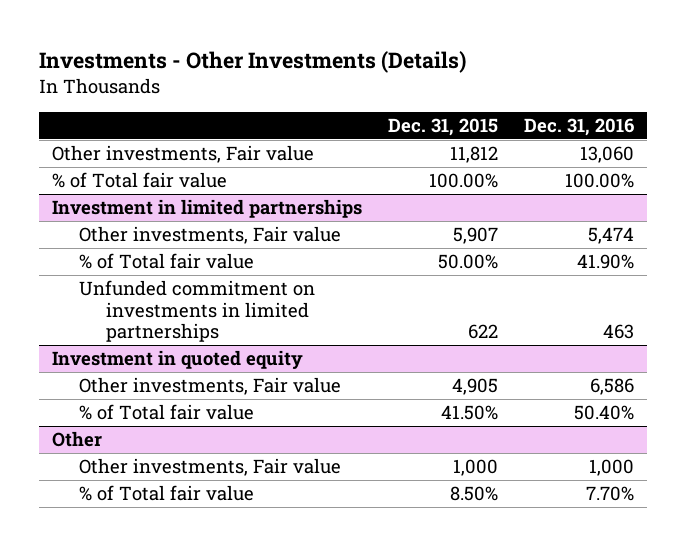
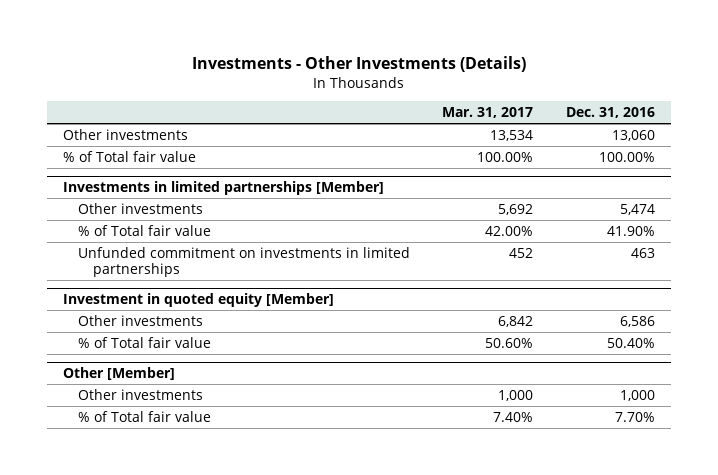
[388,117,499,136] Dec. 31, 2015 -> none
none -> [442,107,534,119] Mar. 31, 2017
[52,145,315,164] Other investments, Fair value -> [63,128,189,140] Other investments
[52,199,363,219] Investment in limited partnerships -> [63,181,385,196] Investments in limited partnerships [Member]
[79,226,342,245] Other investments, Fair value -> [78,202,204,214] Other investments
[52,350,304,370] Investment in quoted equity -> [63,293,335,308] Investment in quoted equity [Member]
[79,377,342,396] Other investments, Fair value -> [78,314,204,326] Other investments
[52,431,103,448] Other -> [63,367,176,381] Other [Member]
[79,458,342,477] Other investments, Fair value -> [78,388,204,400] Other investments

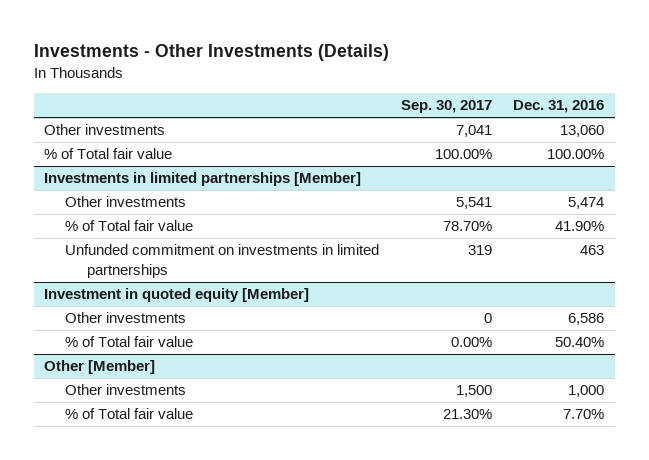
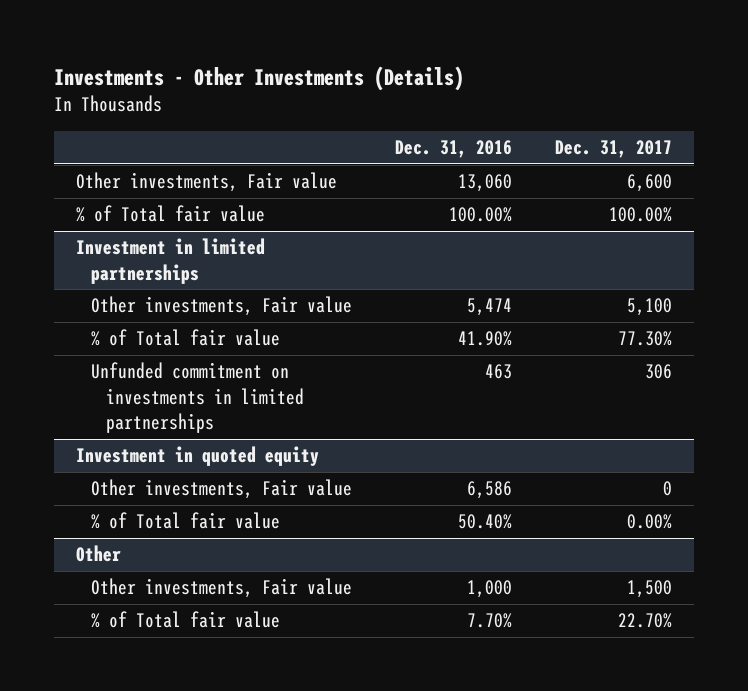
[400,100,492,114] Sep. 30, 2017 -> none
none -> [555,140,673,159] Dec. 31, 2017
[44,124,166,136] Other investments -> [75,172,337,193] Other investments, Fair value
[44,172,362,187] Investments in limited partnerships [Member] -> [75,238,265,284] Investment in limited partnerships
[65,196,187,208] Other investments -> [91,296,353,317] Other investments, Fair value
[44,288,310,303] Investment in quoted equity [Member] -> [75,446,319,467] Investment in quoted equity
[65,312,187,324] Other investments -> [91,479,353,500] Other investments, Fair value
[44,360,156,375] Other [Member] -> [75,545,121,563] Other
[65,384,187,396] Other investments -> [91,578,353,599] Other investments, Fair value

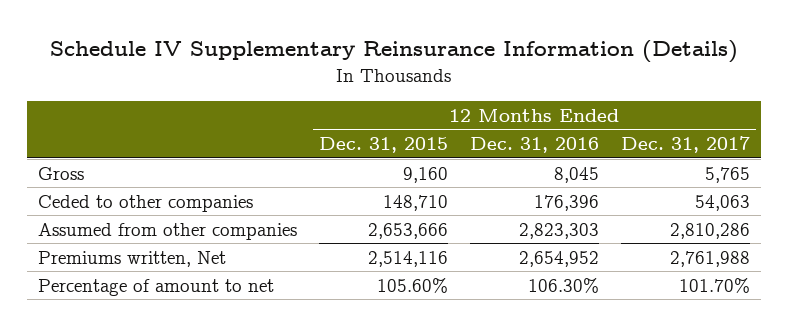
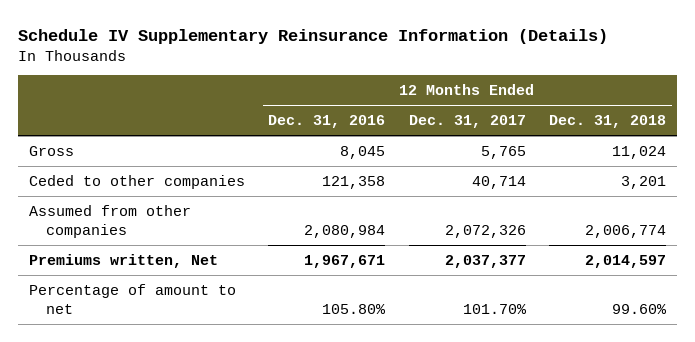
[318,137,448,154] Dec. 31, 2015 -> none
none -> [548,115,666,129] Dec. 31, 2018
[533,194,599,211] 176,396 -> [322,175,386,189] 121,358
[695,194,751,211] 54,063 -> [471,175,526,189] 40,714
[518,222,599,239] 2,823,303 -> [304,224,386,238] 2,080,984
[670,222,751,239] 2,810,286 -> [444,224,526,238] 2,072,326
[518,250,599,267] 2,654,952 -> [304,254,386,268] 1,967,671
[670,250,751,267] 2,761,988 -> [444,254,526,268] 2,037,377
[527,277,599,293] 106.30% -> [322,303,387,314] 105.80%

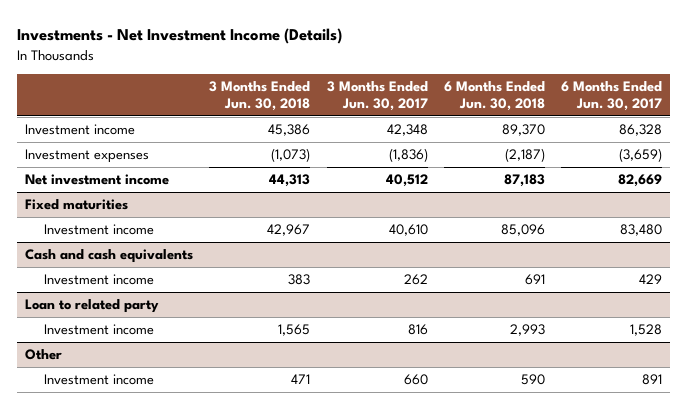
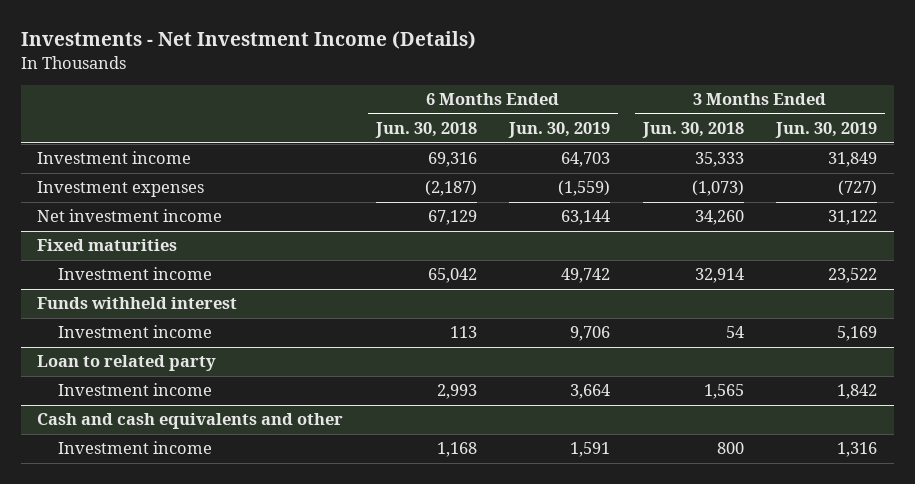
[326,81,428,112] 3 Months Ended Jun. 30, 2017 -> none
[560,81,662,112] 6 Months Ended Jun. 30, 2017 -> none
none -> [508,122,611,139] Jun. 30, 2019
none -> [775,122,878,139] Jun. 30, 2019
[268,124,311,137] 45,386 -> [694,152,744,168] 35,333
[501,124,545,137] 89,370 -> [427,152,477,168] 69,316
[269,174,311,188] 44,313 -> [694,210,744,226] 34,260
[503,174,545,188] 87,183 -> [427,210,477,226] 67,129
[25,249,194,264] Cash and cash equivalents -> none
[267,224,311,237] 42,967 -> [694,268,744,284] 32,914
[500,224,545,237] 85,096 -> [427,268,477,284] 65,042
none -> [37,297,238,310] Funds withheld interest
[288,274,311,286] 383 -> [725,326,744,339] 54
[524,274,545,286] 691 -> [449,326,477,339] 113
[25,349,63,361] Other -> none
none -> [37,413,344,430] Cash and cash equivalents and other
[291,374,311,385] 471 -> [716,442,744,455] 800
[520,374,545,386] 590 -> [436,442,477,458] 1,168

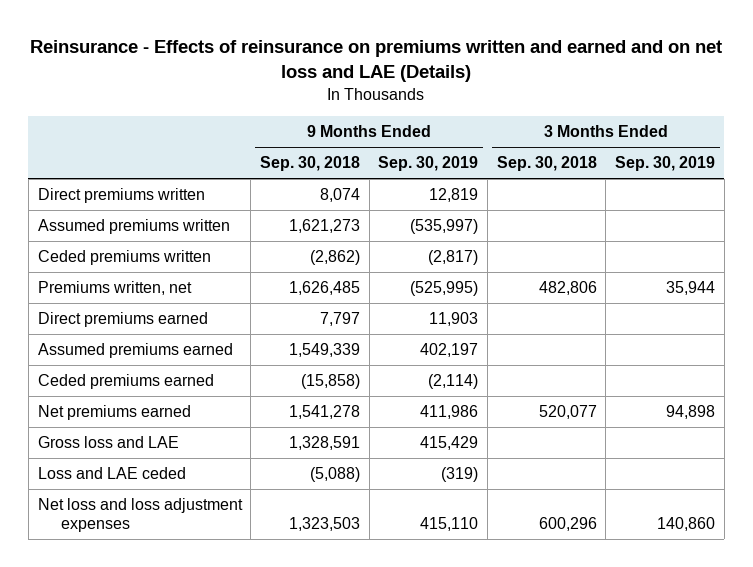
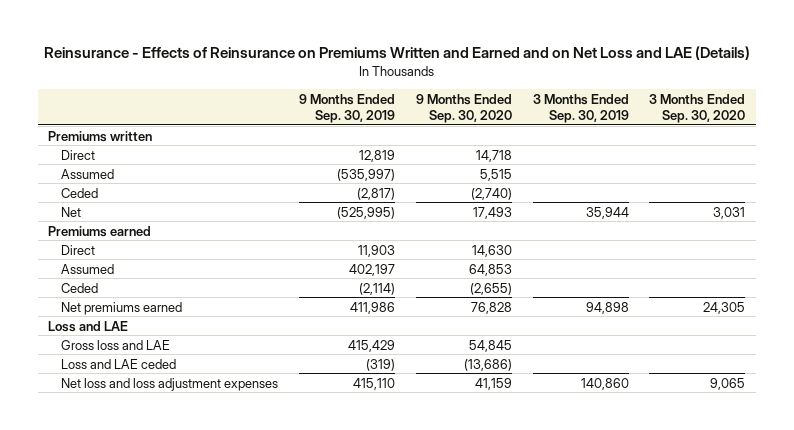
[30,40,723,83] Reinsurance - Effects of reinsurance on premiums written and earned and on net loss and LAE (Details) -> [43,46,750,61] Reinsurance - Effects of Reinsurance on Premiums Written and Earned and on Net Loss and LAE (Details)
[259,156,360,172] Sep. 30, 2018 -> none
[496,156,597,172] Sep. 30, 2018 -> none
none -> [415,93,512,124] 9 Months Ended Sep. 30, 2020
none -> [649,93,746,124] 3 Months Ended Sep. 30, 2020
none -> [48,130,153,142] Premiums written
[37,188,205,204] Direct premiums written -> [60,149,95,160] Direct
[37,219,230,235] Assumed premiums written -> [60,168,114,179] Assumed
[37,250,211,266] Ceded premiums written -> [60,187,98,198] Ceded
[37,281,192,296] Premiums written, net -> [60,206,81,217] Net
none -> [48,225,152,237] Premiums earned
[37,312,208,328] Direct premiums earned -> [60,244,95,255] Direct
[37,343,233,359] Assumed premiums earned -> [60,263,114,274] Assumed
[37,374,214,390] Ceded premiums earned -> [60,282,98,293] Ceded
none -> [48,320,129,332] Loss and LAE

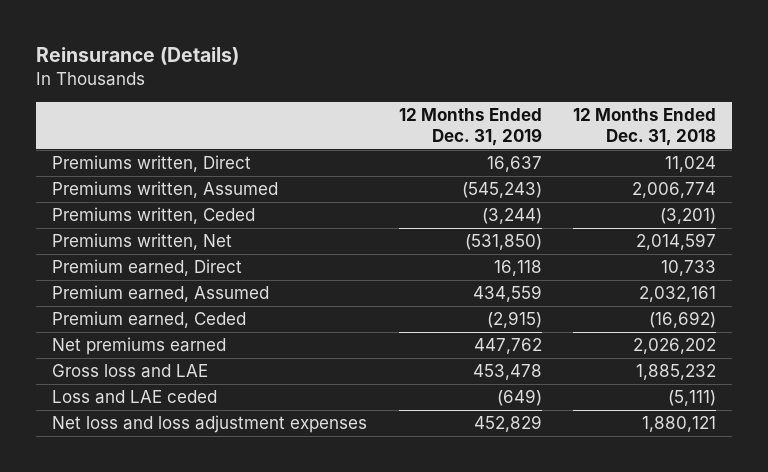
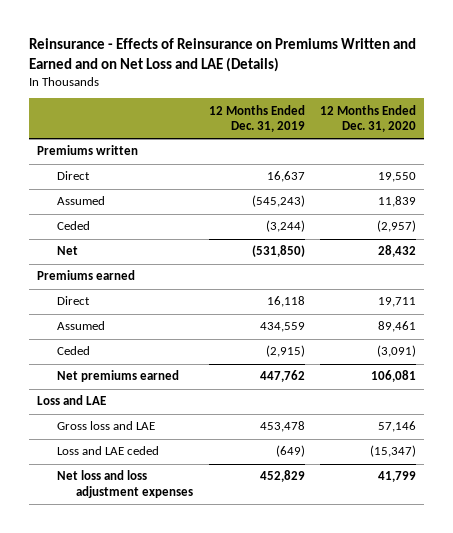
[36,47,240,66] Reinsurance (Details) -> [29,37,417,72] Reinsurance - Effects of Reinsurance on Premiums Written and Earned and on Net Loss and LAE (Details)
[573,107,717,146] 12 Months Ended Dec. 31, 2018 -> none
none -> [319,104,416,132] 12 Months Ended Dec. 31, 2020
none -> [36,145,138,156] Premiums written
[51,155,251,173] Premiums written, Direct -> [56,171,90,181] Direct
[51,181,278,199] Premiums written, Assumed -> [56,196,105,206] Assumed
[51,207,255,225] Premiums written, Ceded -> [56,221,90,231] Ceded
[51,233,232,251] Premiums written, Net -> [56,246,78,256] Net
none -> [36,270,135,281] Premiums earned
[51,259,242,277] Premium earned, Direct -> [56,296,90,306] Direct
[51,285,269,303] Premium earned, Assumed -> [56,321,105,331] Assumed
[51,311,246,329] Premium earned, Ceded -> [56,346,90,356] Ceded
none -> [36,395,106,406] Loss and LAE

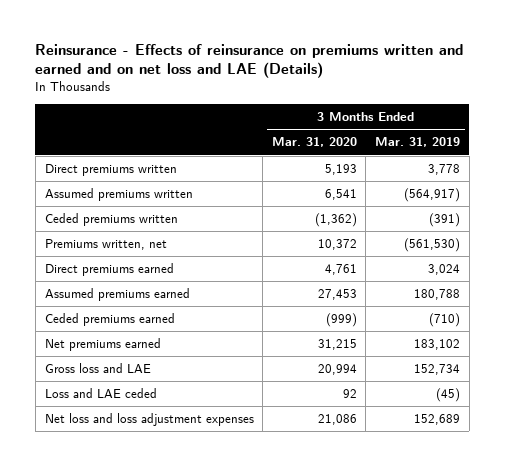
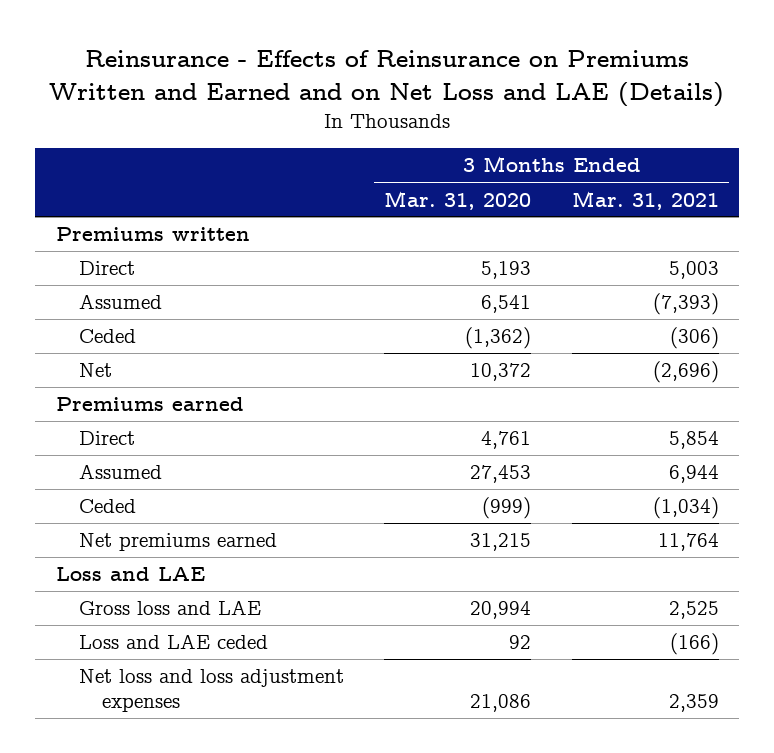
[35,43,464,79] Reinsurance - Effects of reinsurance on premiums written and earned and on net loss and LAE (Details) -> [49,50,725,107] Reinsurance - Effects of Reinsurance on Premiums Written and Earned and on Net Loss and LAE (Details)
[375,137,461,148] Mar. 31, 2019 -> none
none -> [571,190,719,210] Mar. 31, 2021
none -> [55,227,250,242] Premiums written
[44,164,177,177] Direct premiums written -> [78,261,135,276] Direct
[44,188,193,202] Assumed premiums written -> [78,294,162,310] Assumed
[44,213,178,227] Ceded premiums written -> [78,329,136,344] Ceded
[44,239,167,251] Premiums written, net -> [78,363,112,378] Net
none -> [55,397,244,412] Premiums earned
[44,263,174,277] Direct premiums earned -> [78,431,135,446] Direct
[44,288,190,302] Assumed premiums earned -> [78,464,162,480] Assumed
[44,313,175,327] Ceded premiums earned -> [78,499,136,514] Ceded
none -> [55,567,205,582] Loss and LAE

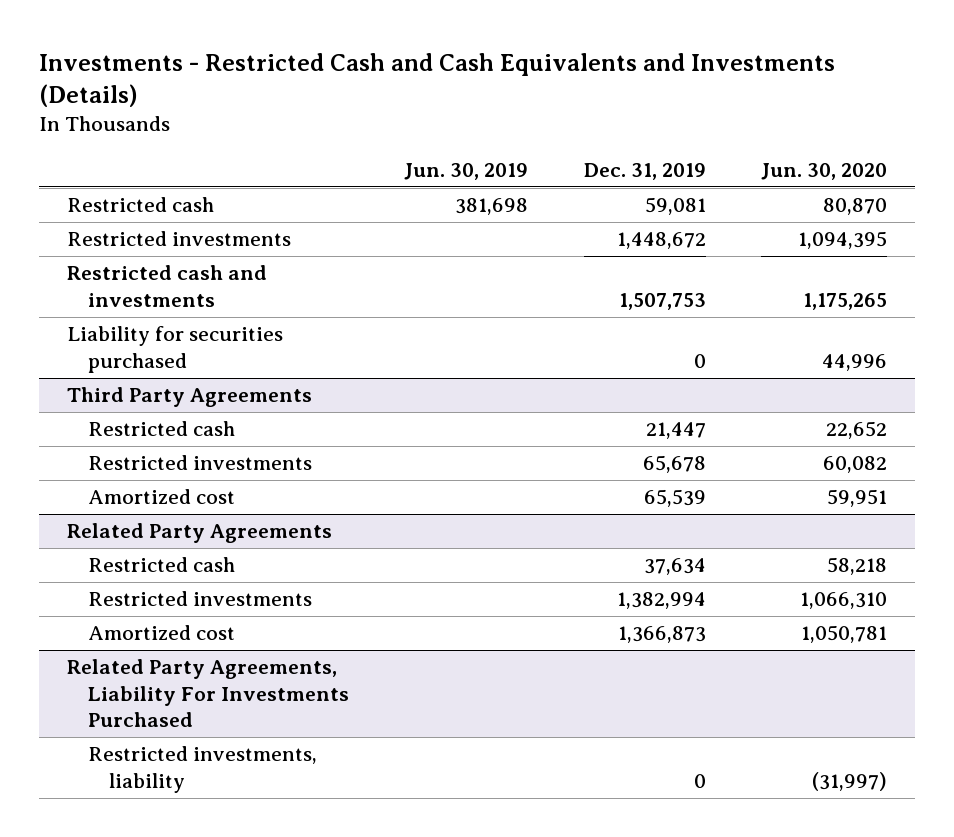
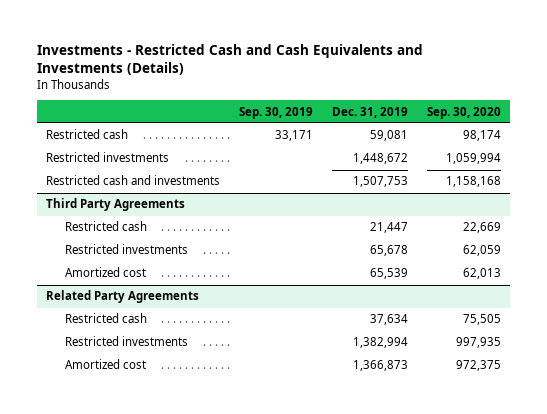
[404,162,529,180] Jun. 30, 2019 -> none
[761,162,888,180] Jun. 30, 2020 -> none
none -> [239,106,314,119] Sep. 30, 2019
none -> [426,106,501,119] Sep. 30, 2020
[66,326,283,373] Liability for securities purchased -> none
[66,659,349,728] Related Party Agreements, Liability For Investments Purchased -> none
[87,746,317,793] Restricted investments, liability -> none

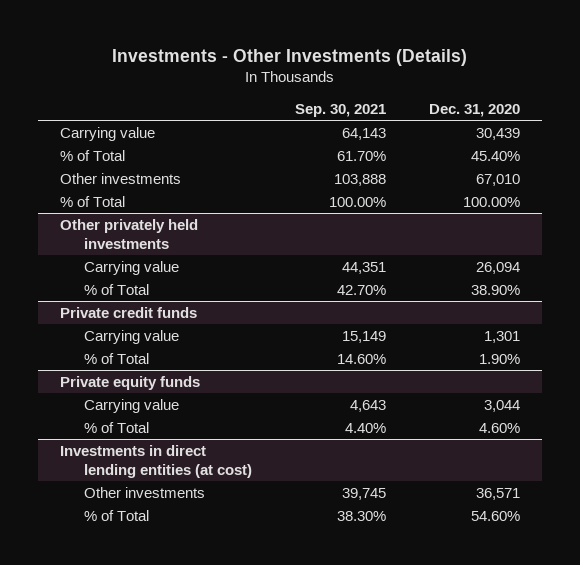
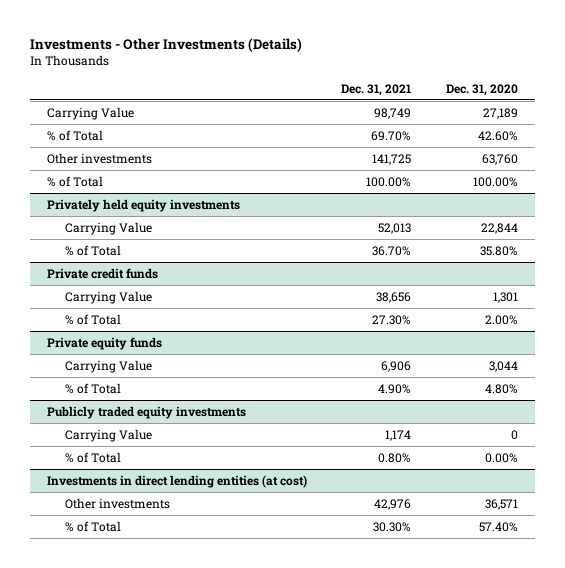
[295,104,387,118] Sep. 30, 2021 -> none
none -> [341,83,412,96] Dec. 31, 2021
[59,126,155,141] Carrying value -> [47,106,135,120] Carrying Value
[476,127,521,140] 30,439 -> [482,107,518,119] 27,189
[471,150,521,161] 45.40% -> [477,130,518,141] 42.60%
[476,173,521,186] 67,010 -> [481,153,518,165] 63,760
[59,218,198,249] Other privately held investments -> [47,198,241,212] Privately held equity investments
[83,260,179,275] Carrying value -> [64,221,152,235] Carrying Value
[476,261,521,274] 26,094 -> [480,222,518,234] 22,844
[471,284,521,295] 38.90% -> [479,245,518,256] 35.80%
[83,329,179,344] Carrying value -> [64,290,152,304] Carrying Value
[479,353,521,364] 1.90% -> [484,314,518,325] 2.00%
[83,398,179,413] Carrying value -> [64,359,152,373] Carrying Value
[479,422,521,433] 4.60% -> [484,383,518,394] 4.80%
none -> [47,405,247,419] Publicly traded equity investments
none -> [64,428,152,442] Carrying Value
none -> [64,451,121,463] % of Total
[471,510,521,521] 54.60% -> [478,521,518,532] 57.40%

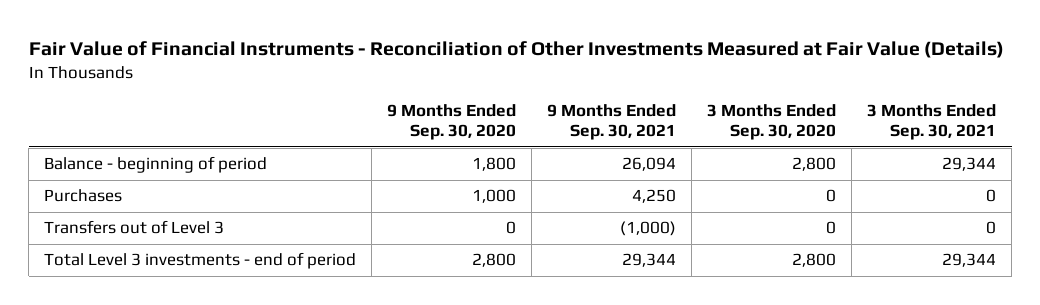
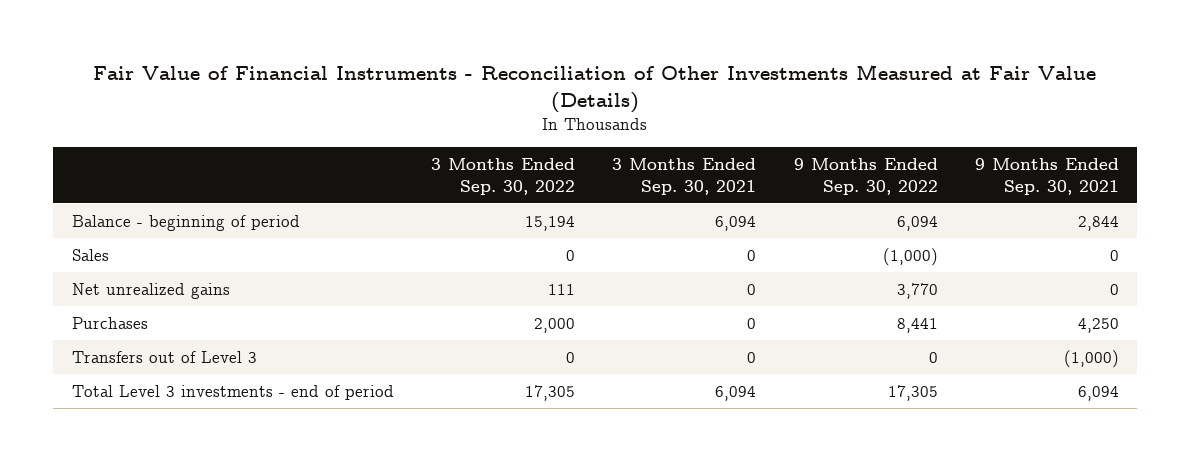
[387,104,517,141] 9 Months Ended Sep. 30, 2020 -> none
[707,104,837,141] 3 Months Ended Sep. 30, 2020 -> none
none -> [431,157,576,195] 3 Months Ended Sep. 30, 2022
none -> [793,157,938,195] 9 Months Ended Sep. 30, 2022
[622,157,677,172] 26,094 -> [1077,216,1119,232] 2,844
[942,157,997,172] 29,344 -> [715,216,757,232] 6,094
none -> [71,249,109,262] Sales
none -> [71,283,230,300] Net unrealized gains
[622,253,677,268] 29,344 -> [1077,386,1119,402] 6,094
[942,253,997,268] 29,344 -> [715,386,757,402] 6,094

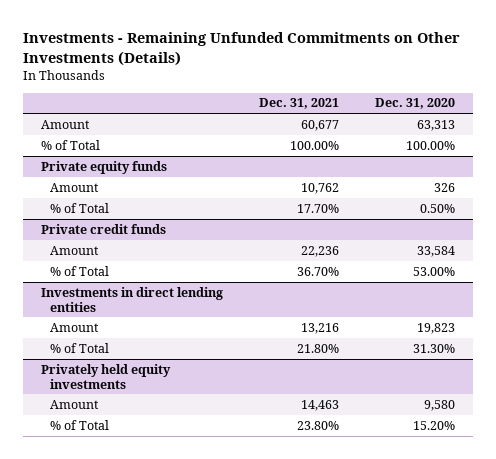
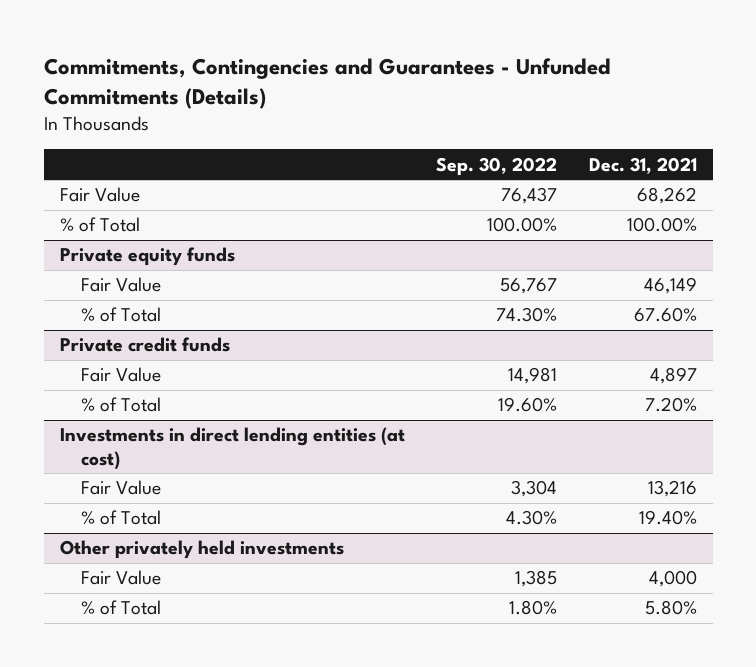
[23,31,461,66] Investments - Remaining Unfunded Commitments on Other Investments (Details) -> [43,57,611,109] Commitments, Contingencies and Guarantees - Unfunded Commitments (Details)
[374,98,455,110] Dec. 31, 2020 -> none
none -> [436,156,558,176] Sep. 30, 2022
[41,119,91,129] Amount -> none
none -> [59,187,140,203] Fair Value
[50,182,100,192] Amount -> none
none -> [80,277,161,293] Fair Value
[296,203,339,213] 17.70% -> [633,307,697,323] 67.60%
[50,245,100,255] Amount -> none
[50,399,100,409] Amount -> none
none -> [80,367,161,383] Fair Value
[296,266,339,276] 36.70% -> [644,397,697,413] 7.20%
[41,286,224,312] Investments in direct lending entities -> [59,427,405,470] Investments in direct lending entities (at cost)
[50,322,100,332] Amount -> [80,480,161,496] Fair Value
[296,343,339,353] 21.80% -> [638,510,697,526] 19.40%
[41,363,172,389] Privately held equity investments -> [59,540,344,560] Other privately held investments
none -> [80,570,161,586] Fair Value
[296,420,339,430] 23.80% -> [644,600,697,616] 5.80%

